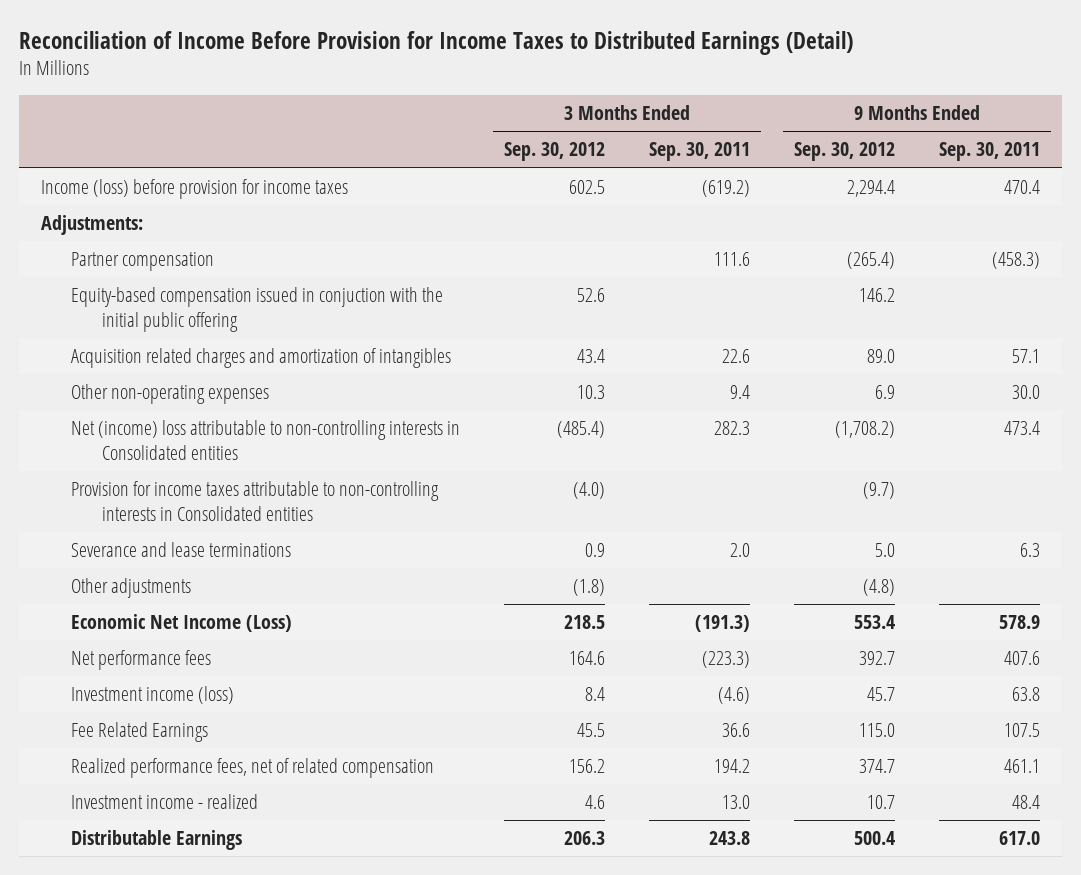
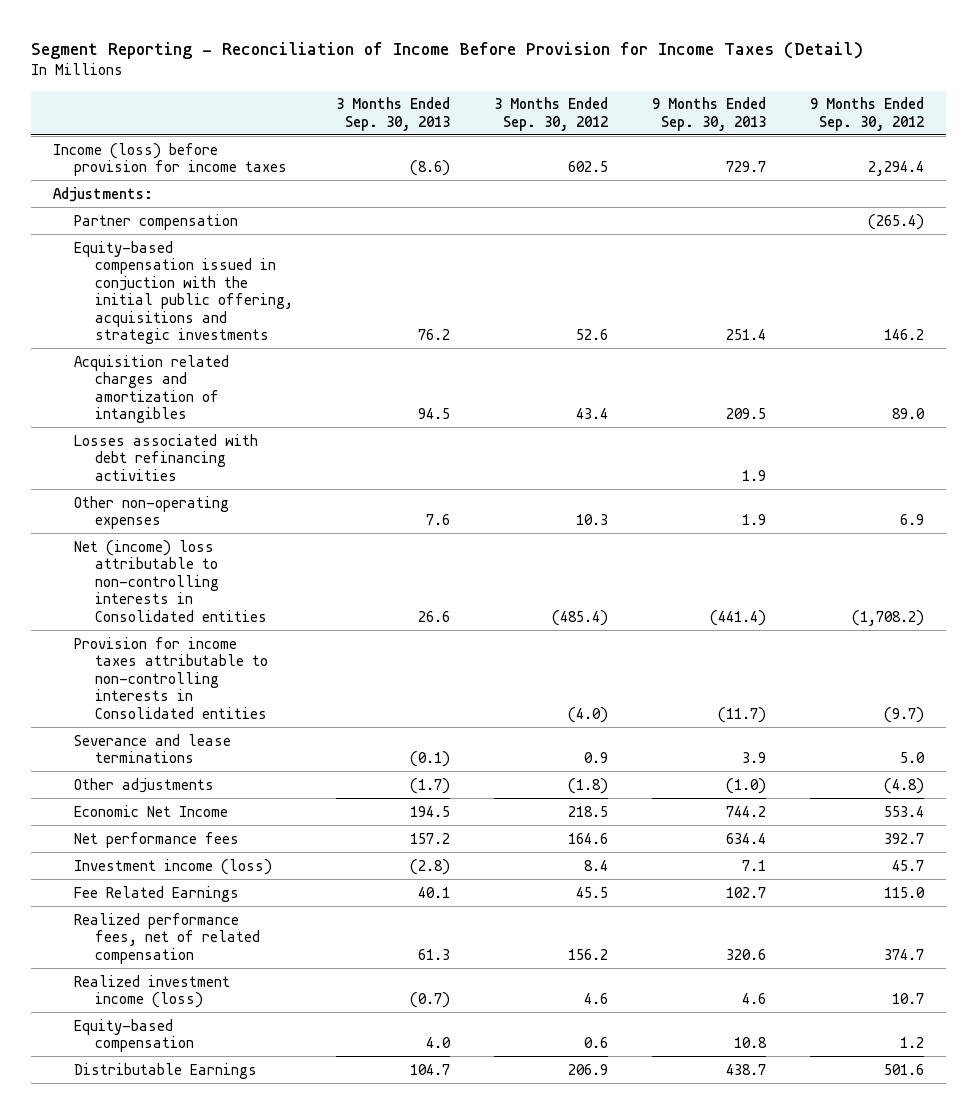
[18,31,853,56] Reconciliation of Income Before Provision for Income Taxes to Distributed Earnings (Detail) -> [31,41,864,59] Segment Reporting - Reconciliation of Income Before Provision for Income Taxes (Detail)
[649,142,751,162] Sep. 30, 2011 -> none
[939,142,1041,162] Sep. 30, 2011 -> none
none -> [336,97,451,131] 3 Months Ended Sep. 30, 2013
none -> [652,97,767,131] 9 Months Ended Sep. 30, 2013
[71,287,444,332] Equity-based compensation issued in conjuction with the initial public offering -> [73,240,293,345] Equity-based compensation issued in conjuction with the initial public offering, acquisitions and strategic investments
none -> [73,433,258,481] Losses associated with debt refinancing activities
[71,614,293,633] Economic Net Income (Loss) -> [73,804,228,817] Economic Net Income
[71,794,259,810] Investment income - realized -> [73,974,230,1009] Realized investment income (loss)
none -> [73,1018,194,1053] Equity-based compensation
[564,831,606,846] 206.3 -> [568,1063,609,1075] 206.9
[854,831,896,846] 500.4 -> [883,1063,924,1075] 501.6

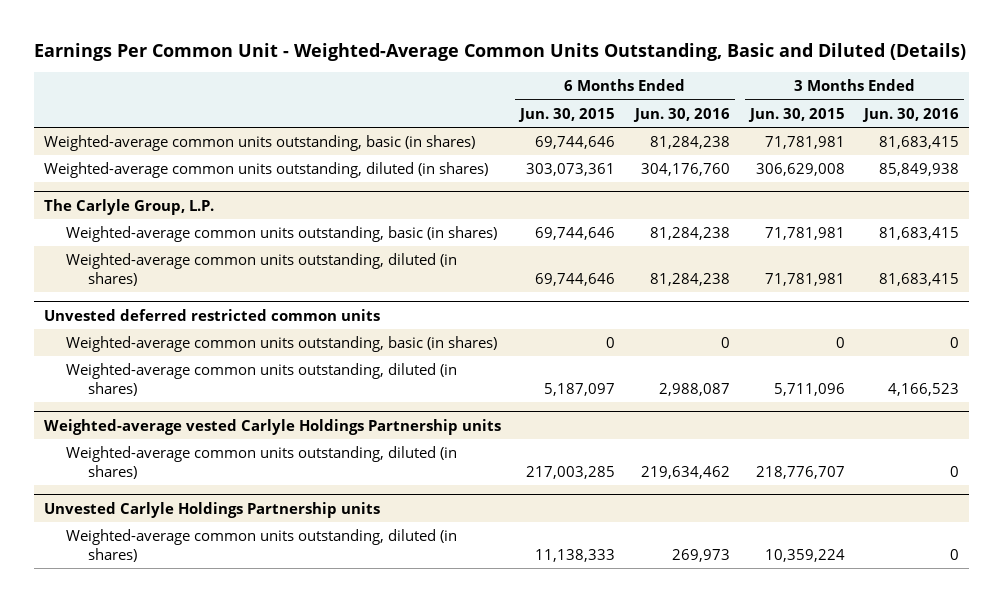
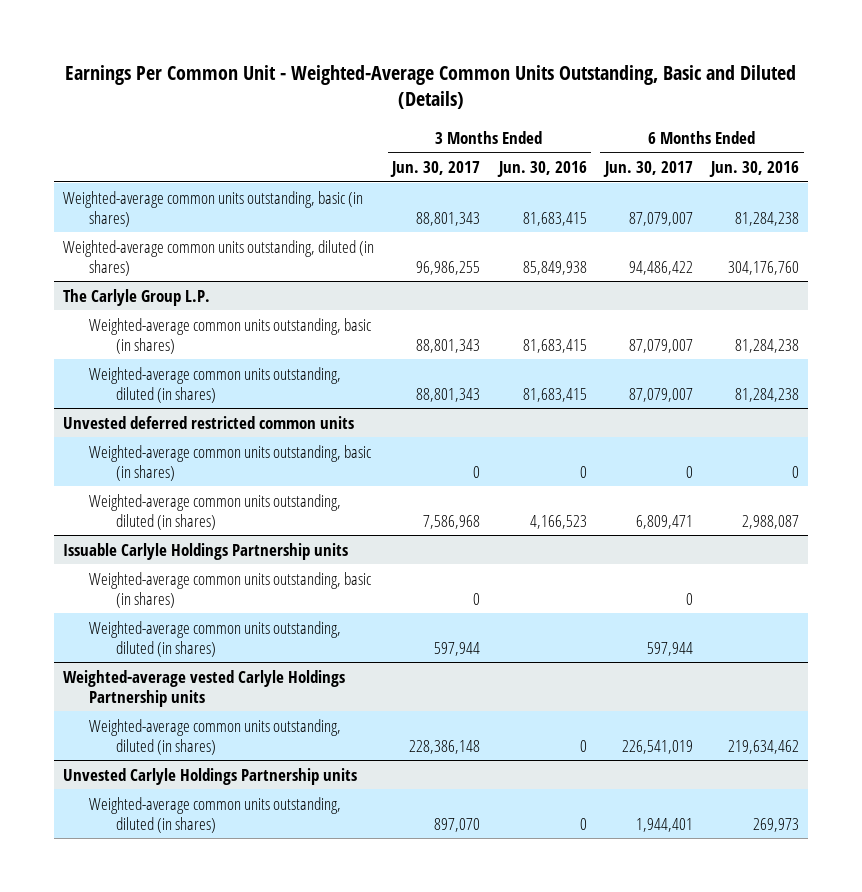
[518,107,616,122] Jun. 30, 2015 -> none
[747,107,845,122] Jun. 30, 2015 -> none
none -> [390,161,481,178] Jun. 30, 2017
none -> [602,161,693,178] Jun. 30, 2017
[43,198,214,215] The Carlyle Group, L.P. -> [63,288,211,306] The Carlyle Group L.P.
none -> [63,542,349,560] Issuable Carlyle Holdings Partnership units
none -> [89,571,372,608] Weighted-average common units outstanding, basic (in shares)
none -> [89,620,342,657] Weighted-average common units outstanding, diluted (in shares)

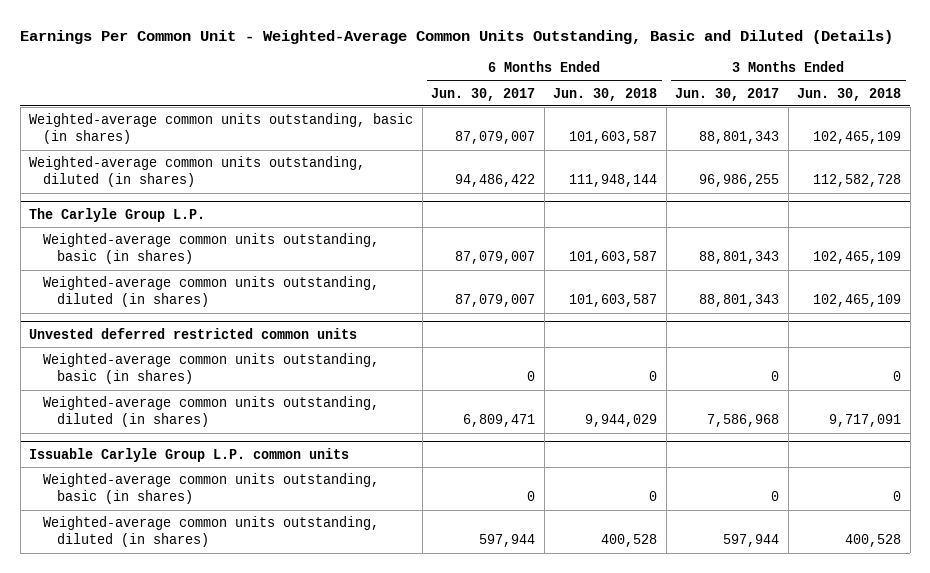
[496,161,587,178] Jun. 30, 2016 -> none
[709,161,800,178] Jun. 30, 2016 -> none
none -> [553,87,658,101] Jun. 30, 2018
none -> [797,87,902,101] Jun. 30, 2018
[63,542,349,560] Issuable Carlyle Holdings Partnership units -> none
none -> [29,447,350,462] Issuable Carlyle Group L.P. common units
[63,669,346,707] Weighted-average vested Carlyle Holdings Partnership units -> none
[89,718,342,755] Weighted-average common units outstanding, diluted (in shares) -> none
[63,767,358,785] Unvested Carlyle Holdings Partnership units -> none
[89,796,342,833] Weighted-average common units outstanding, diluted (in shares) -> none

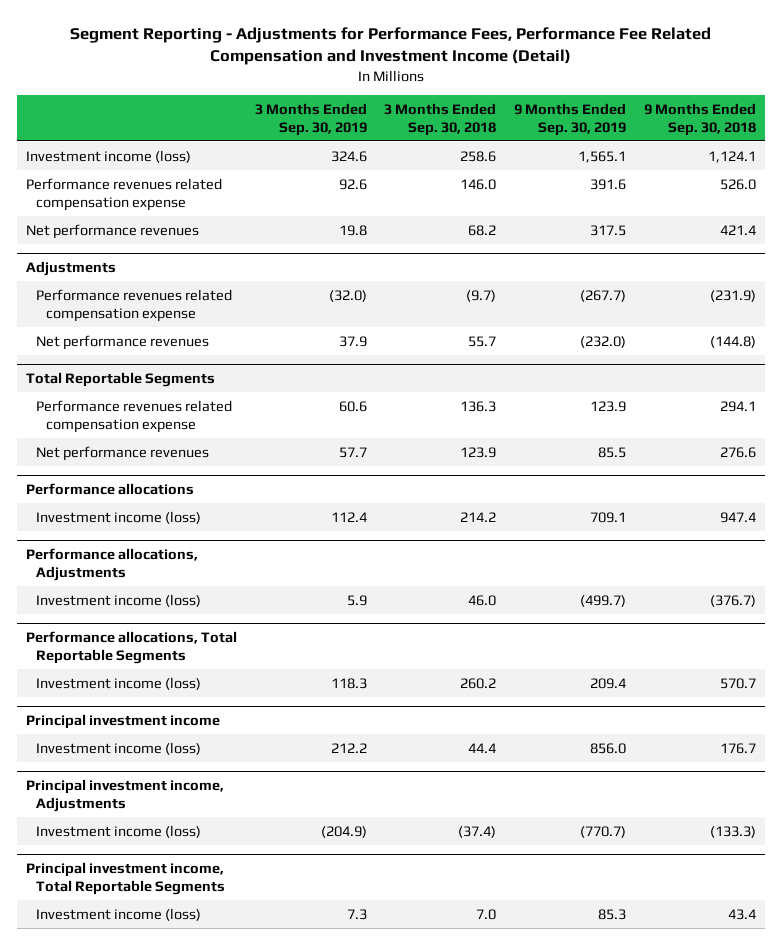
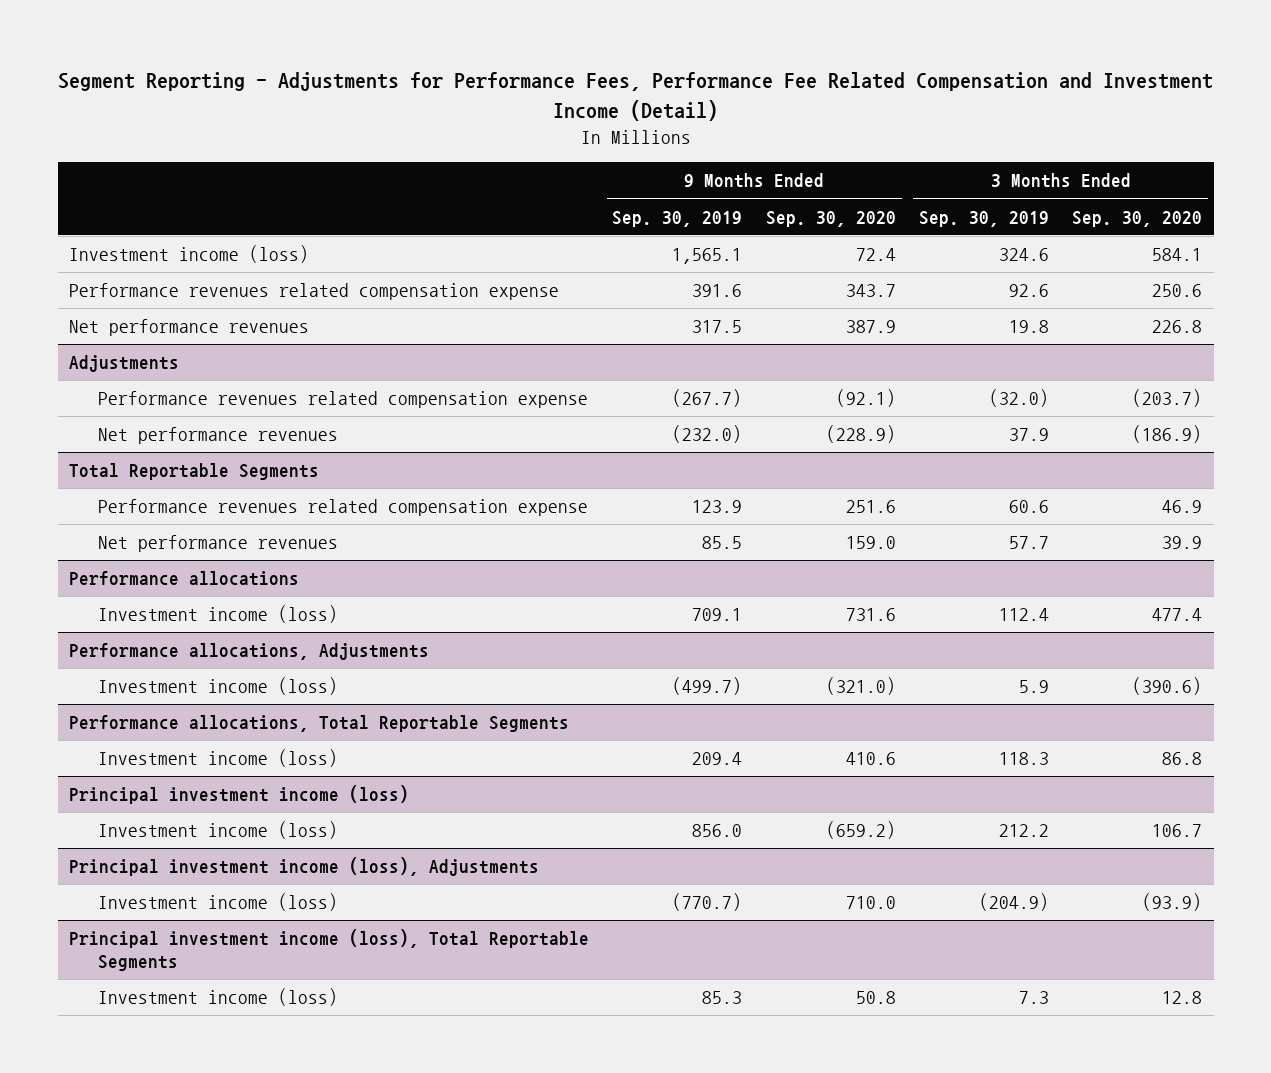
[384,102,497,136] 3 Months Ended Sep. 30, 2018 -> none
[644,102,757,136] 9 Months Ended Sep. 30, 2018 -> none
none -> [765,210,896,227] Sep. 30, 2020
none -> [1072,210,1203,227] Sep. 30, 2020
[25,713,220,729] Principal investment income -> [69,785,410,805] Principal investment income (loss)
[25,778,224,812] Principal investment income, Adjustments -> [69,857,540,877] Principal investment income (loss), Adjustments
[25,861,226,895] Principal investment income, Total Reportable Segments -> [69,929,590,971] Principal investment income (loss), Total Reportable Segments

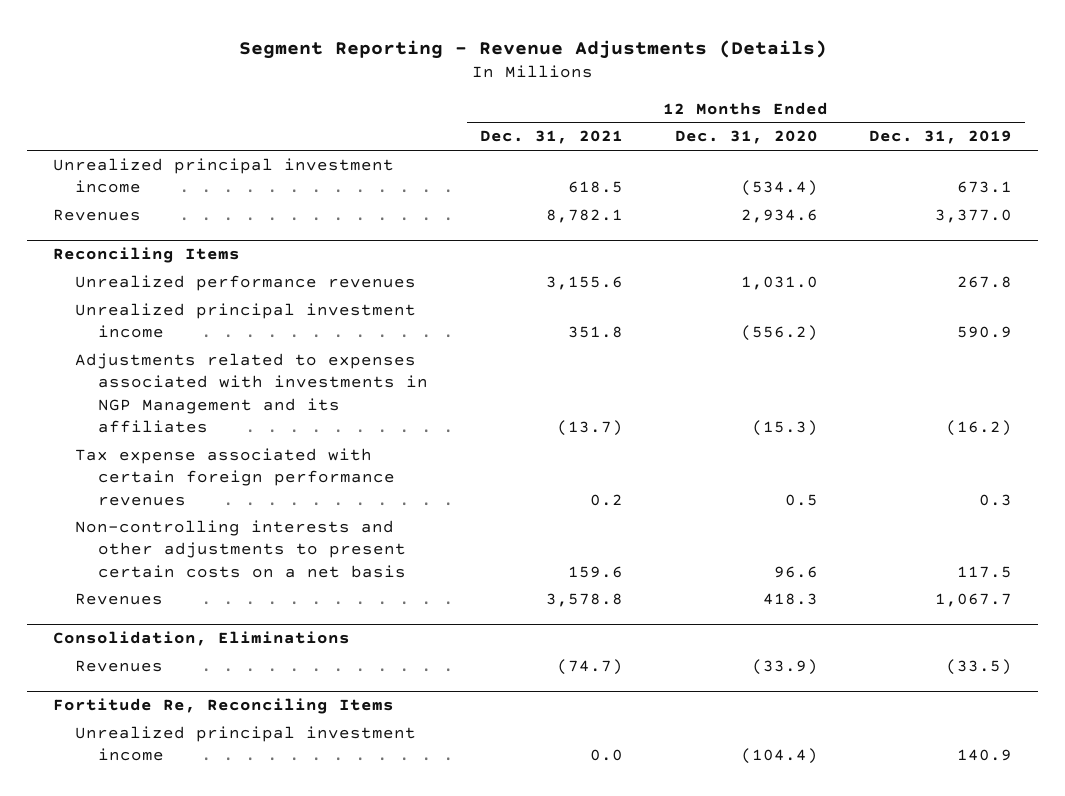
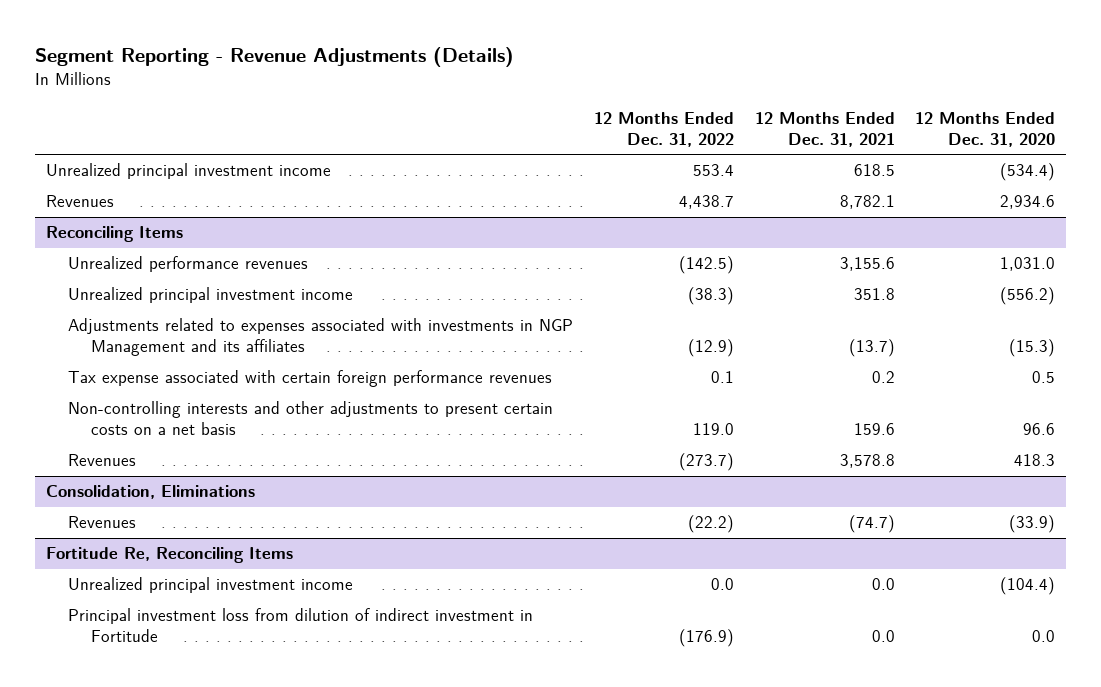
[869,130,1013,145] Dec. 31, 2019 -> none
none -> [593,112,734,147] 12 Months Ended Dec. 31, 2022
none -> [68,608,534,643] Principal investment loss from dilution of indirect investment in Fortitude

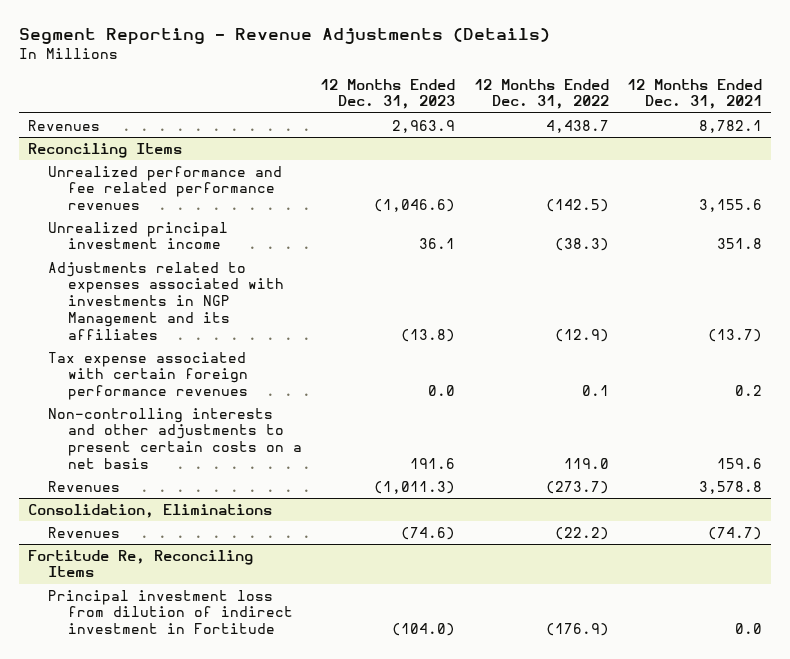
[915,112,1056,147] 12 Months Ended Dec. 31, 2020 -> none
none -> [320,78,456,110] 12 Months Ended Dec. 31, 2023
[45,163,331,180] Unrealized principal investment income -> none
[68,256,309,273] Unrealized performance revenues -> [48,165,283,211] Unrealized performance and fee related performance revenues
[68,577,354,594] Unrealized principal investment income -> none

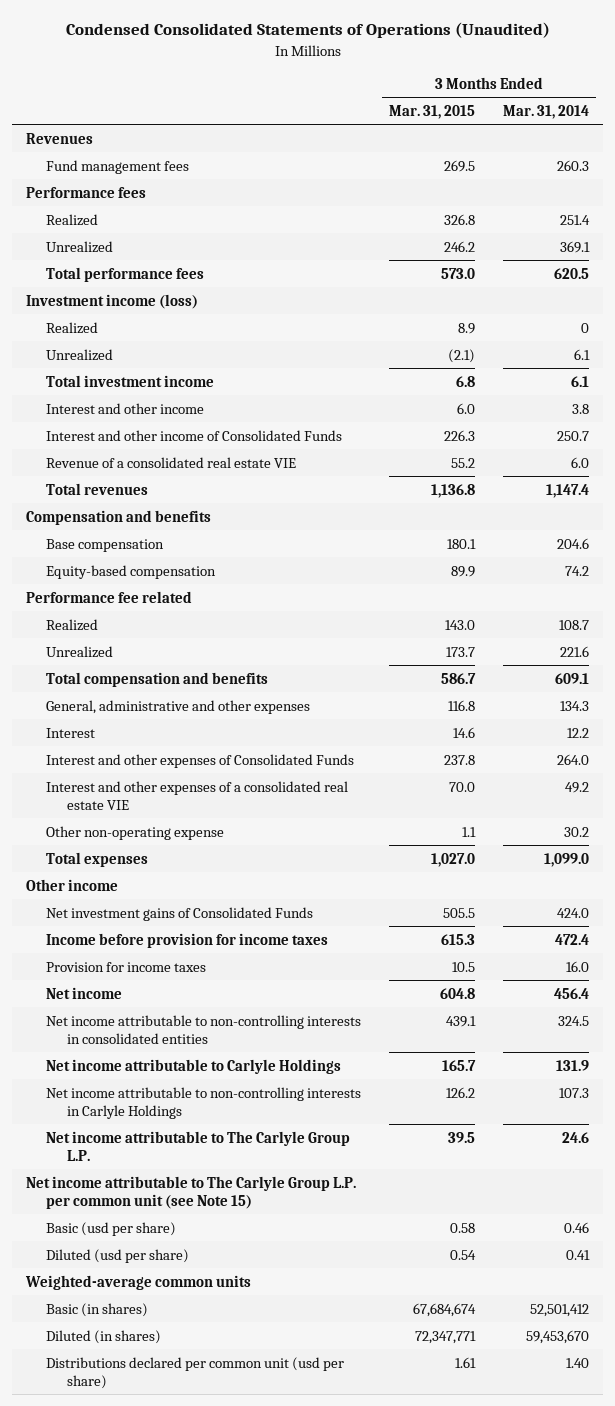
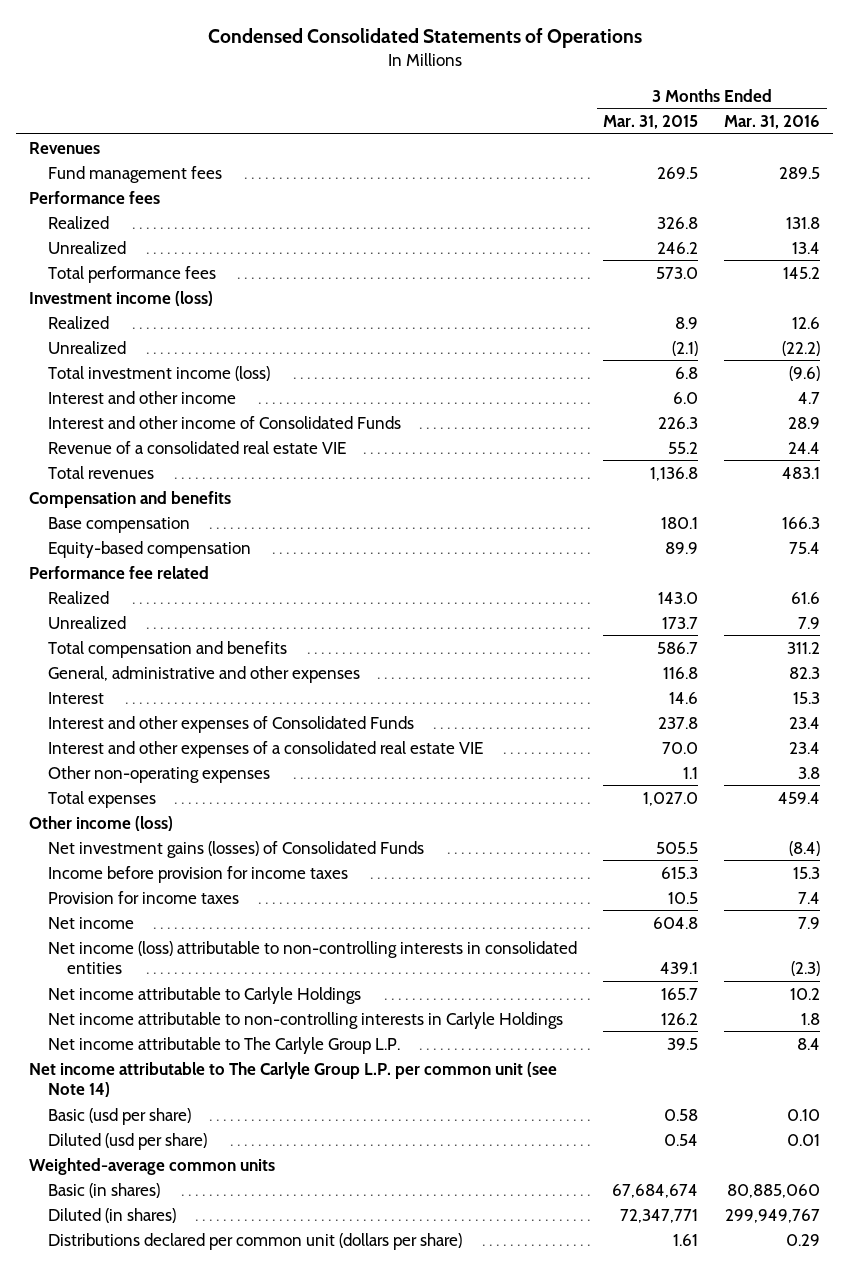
[65,22,550,39] Condensed Consolidated Statements of Operations (Unaudited) -> [207,27,642,48] Condensed Consolidated Statements of Operations
[503,104,590,119] Mar. 31, 2014 -> none
none -> [724,114,821,129] Mar. 31, 2016
[46,374,215,387] Total investment income -> [48,365,271,381] Total investment income (loss)
[46,825,225,840] Other non-operating expense -> [48,765,271,783] Other non-operating expenses
[26,878,119,891] Other income -> [29,815,174,831] Other income (loss)
[46,906,314,921] Net investment gains of Consolidated Funds -> [48,840,425,858] Net investment gains (losses) of Consolidated Funds
[46,1014,362,1044] Net income attributable to non-controlling interests in consolidated entities -> [48,940,578,974] Net income (loss) attributable to non-controlling interests in consolidated entities
[26,1175,357,1209] Net income attributable to The Carlyle Group L.P. per common unit (see Note 15) -> [29,1061,558,1097] Net income attributable to The Carlyle Group L.P. per common unit (see Note 14)
[46,1356,345,1389] Distributions declared per common unit (usd per share) -> [48,1232,463,1250] Distributions declared per common unit (dollars per share)

